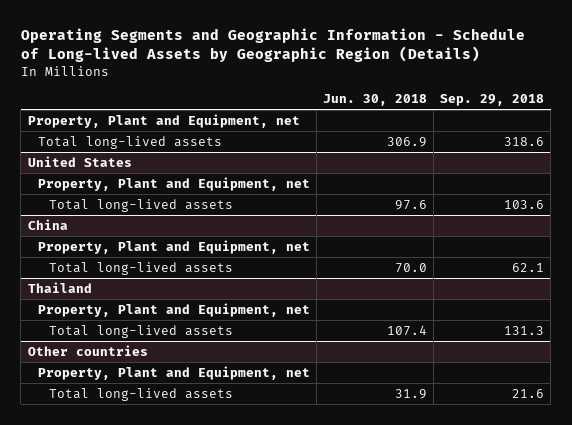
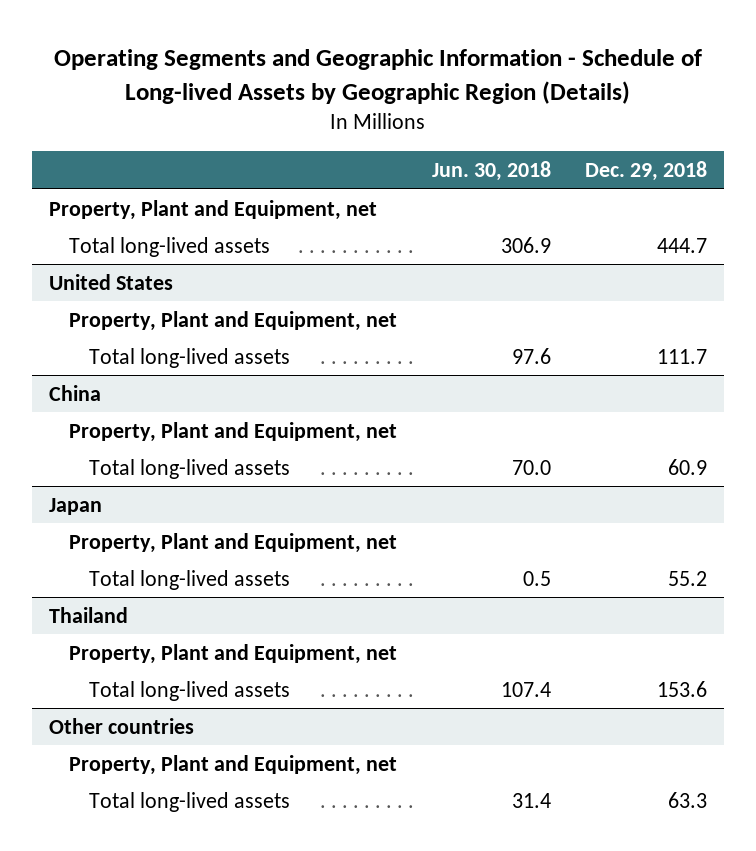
[440,93,545,106] Sep. 29, 2018 -> none
none -> [585,161,708,182] Dec. 29, 2018
none -> [49,497,103,515] Japan
none -> [68,532,397,553] Property, Plant and Equipment, net
none -> [88,569,290,590] Total long-lived assets
[395,388,428,399] 31.9 -> [511,792,551,808] 31.4

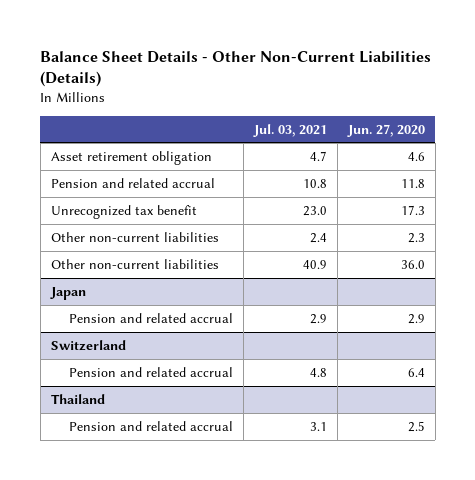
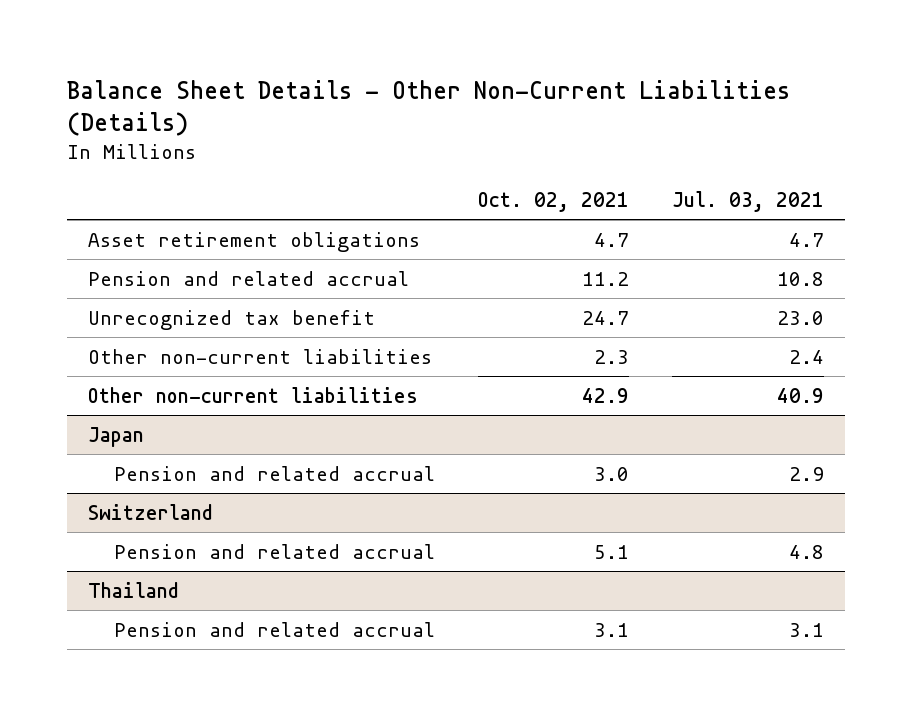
[346,123,425,137] Jun. 27, 2020 -> none
none -> [477,191,629,212] Oct. 02, 2021
[50,150,212,165] Asset retirement obligation -> [88,231,421,252] Asset retirement obligations

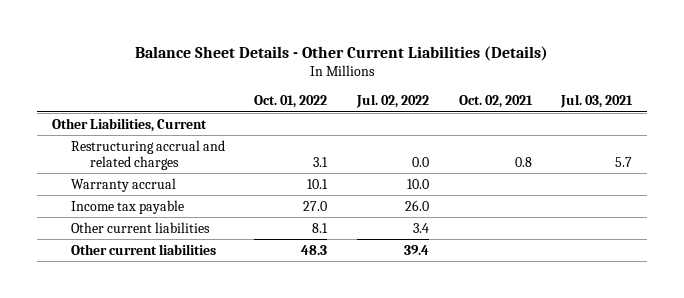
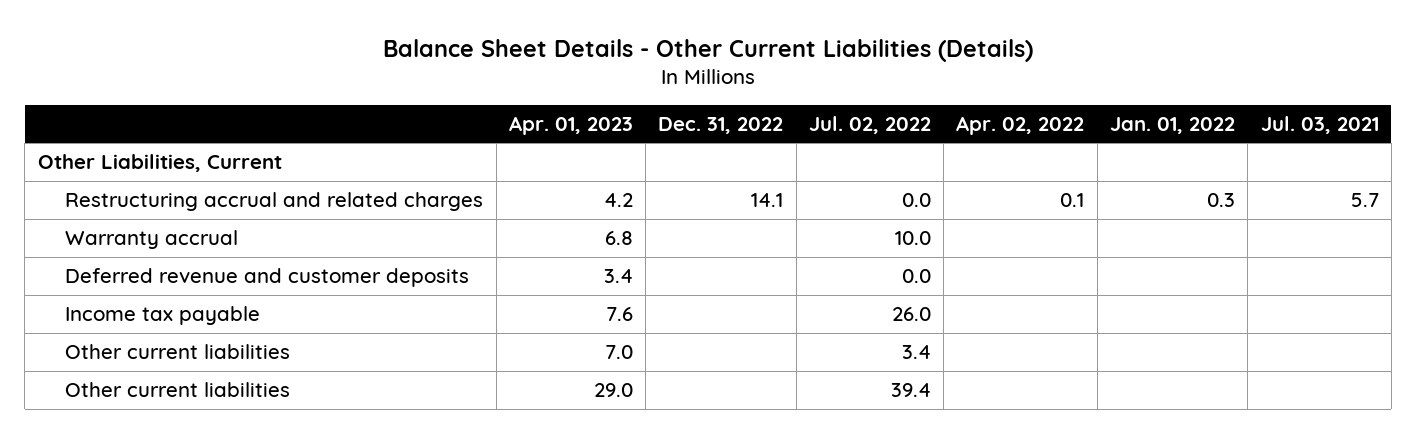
[254,95,328,109] Oct. 01, 2022 -> none
[458,95,533,109] Oct. 02, 2021 -> none
none -> [508,115,633,135] Apr. 01, 2023
none -> [658,116,784,134] Dec. 31, 2022
none -> [956,115,1085,135] Apr. 02, 2022
none -> [1110,116,1236,134] Jan. 01, 2022
none -> [65,268,470,288] Deferred revenue and customer deposits

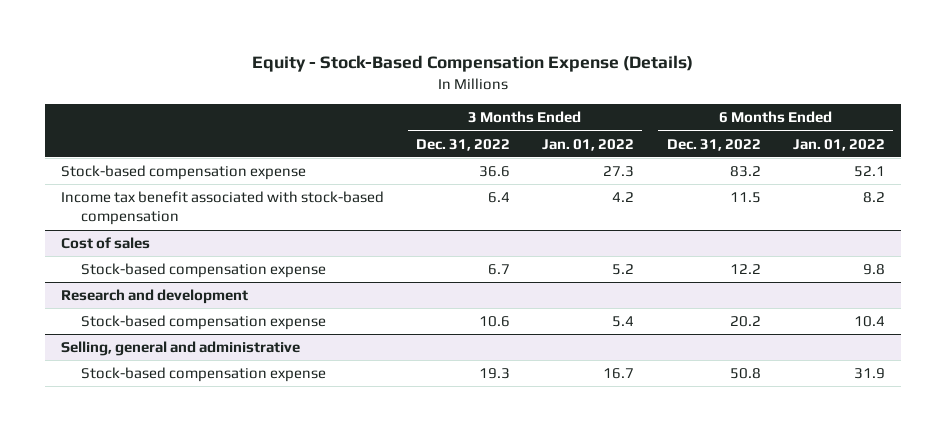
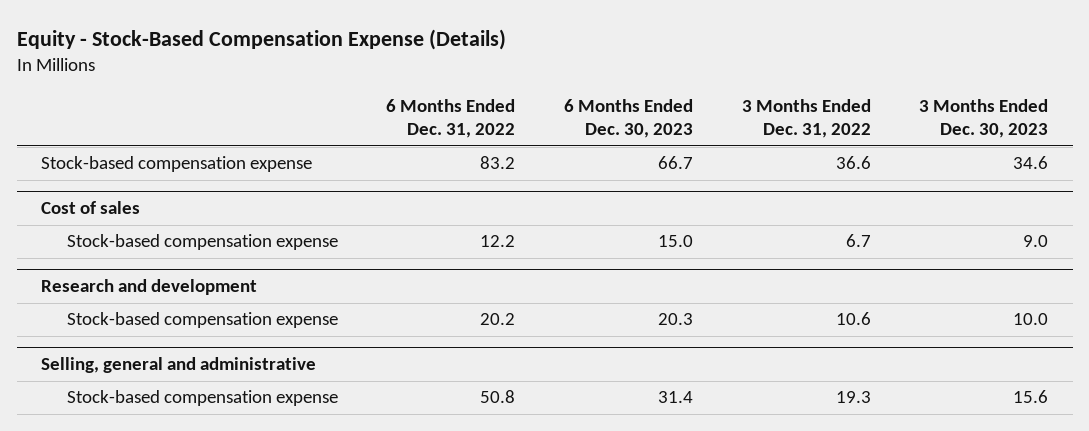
[542,138,635,151] Jan. 01, 2022 -> none
[792,138,885,151] Jan. 01, 2022 -> none
none -> [563,98,693,139] 6 Months Ended Dec. 30, 2023
none -> [919,98,1049,139] 3 Months Ended Dec. 30, 2023
[61,191,385,226] Income tax benefit associated with stock-based compensation -> none

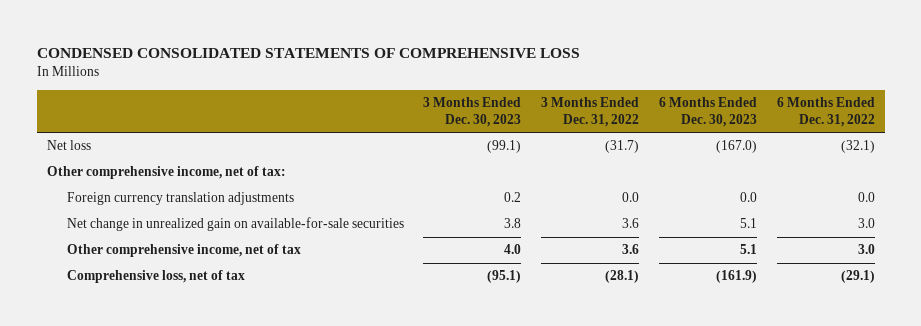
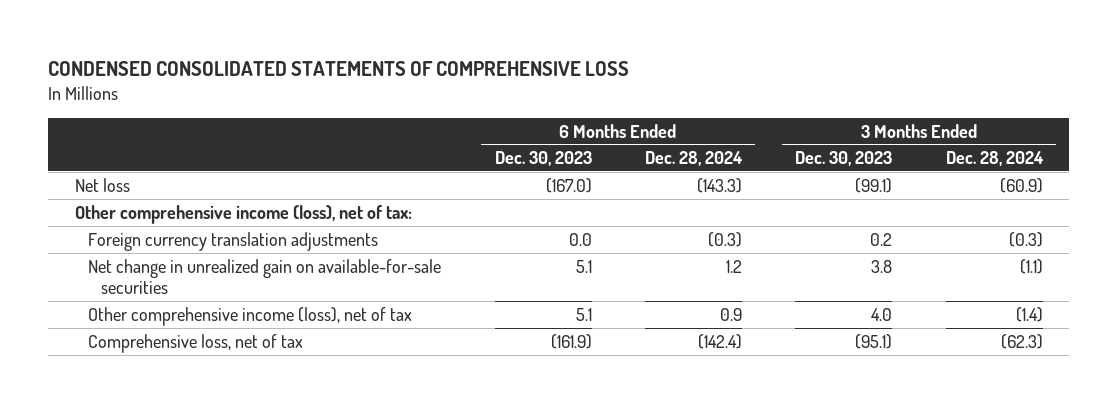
[541,97,640,127] 3 Months Ended Dec. 31, 2022 -> none
[776,97,875,127] 6 Months Ended Dec. 31, 2022 -> none
none -> [644,151,743,167] Dec. 28, 2024
none -> [945,151,1044,167] Dec. 28, 2024
[46,166,286,180] Other comprehensive income, net of tax: -> [75,204,413,224] Other comprehensive income (loss), net of tax:
[66,244,301,258] Other comprehensive income, net of tax -> [88,306,413,326] Other comprehensive income (loss), net of tax

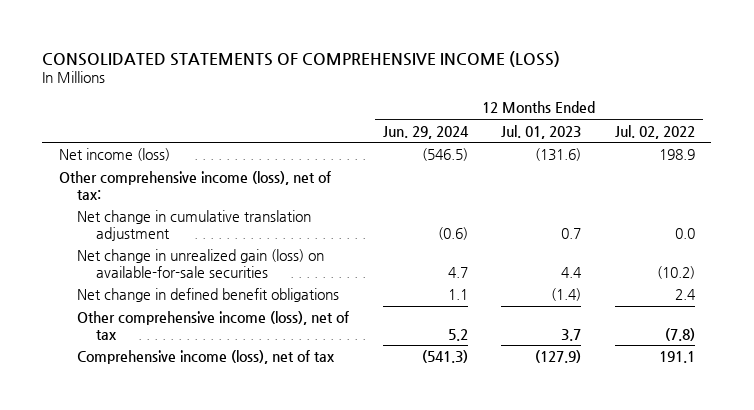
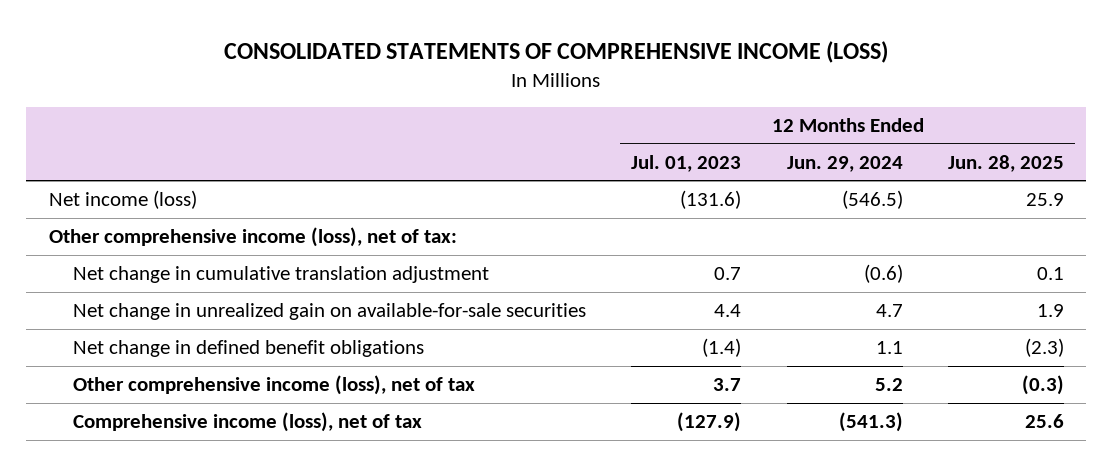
[614,124,695,139] Jul. 02, 2022 -> none
none -> [947,154,1064,172] Jun. 28, 2025
[77,249,325,278] Net change in unrealized gain (loss) on available-for-sale securities -> [73,303,587,321] Net change in unrealized gain on available-for-sale securities

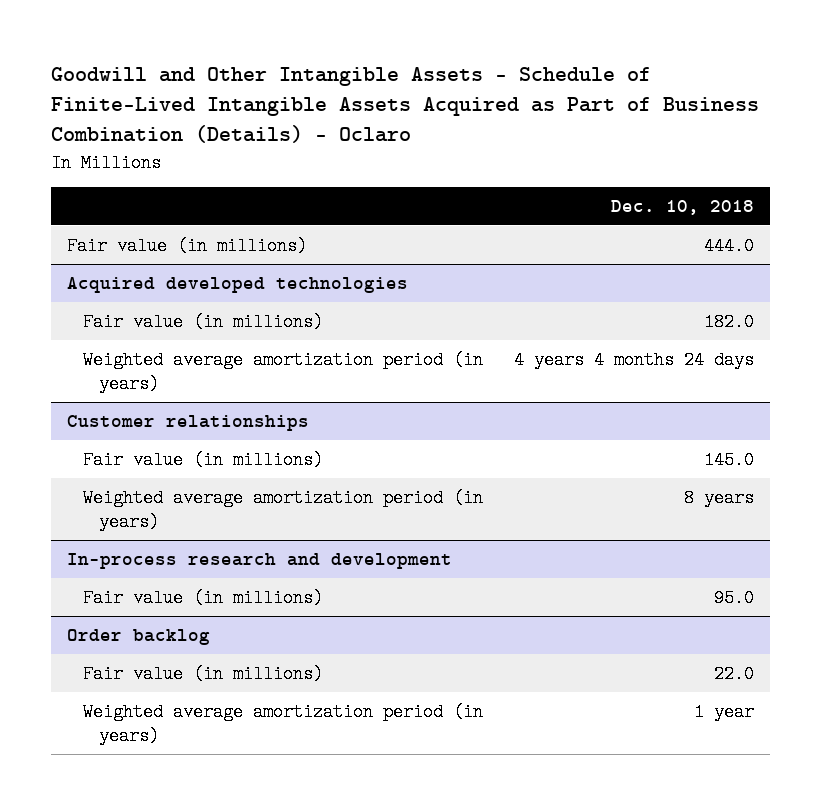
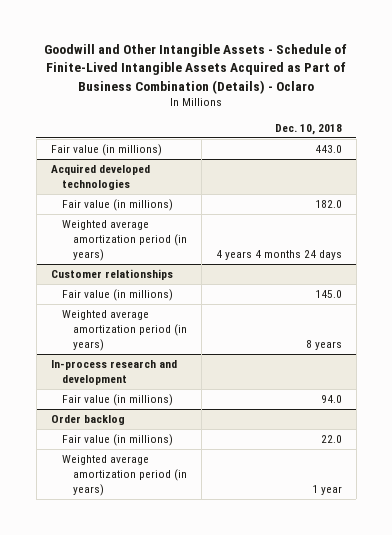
[704,236,755,255] 444.0 -> [314,145,342,154] 443.0
[714,588,755,607] 95.0 -> [320,395,342,404] 94.0

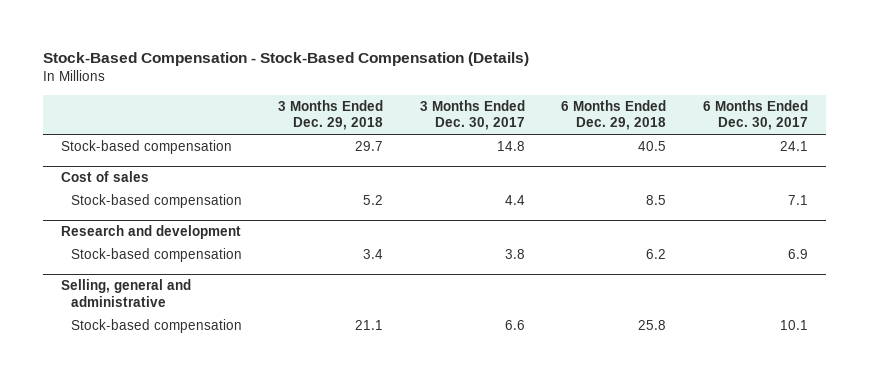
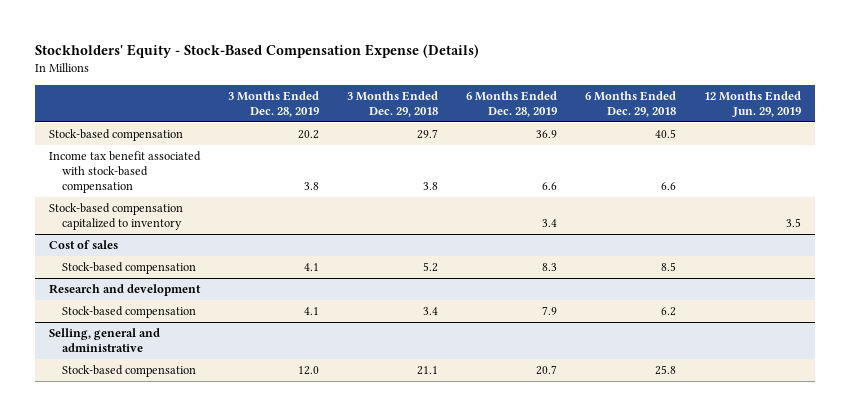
[42,52,529,67] Stock-Based Compensation - Stock-Based Compensation (Details) -> [35,44,480,59] Stockholders' Equity - Stock-Based Compensation Expense (Details)
[419,99,525,131] 3 Months Ended Dec. 30, 2017 -> none
[702,99,808,131] 6 Months Ended Dec. 30, 2017 -> none
none -> [228,90,320,117] 3 Months Ended Dec. 28, 2019
none -> [466,90,558,117] 6 Months Ended Dec. 28, 2019
none -> [704,90,802,117] 12 Months Ended Jun. 29, 2019
none -> [49,151,202,193] Income tax benefit associated with stock-based compensation
none -> [49,203,184,231] Stock-based compensation capitalized to inventory

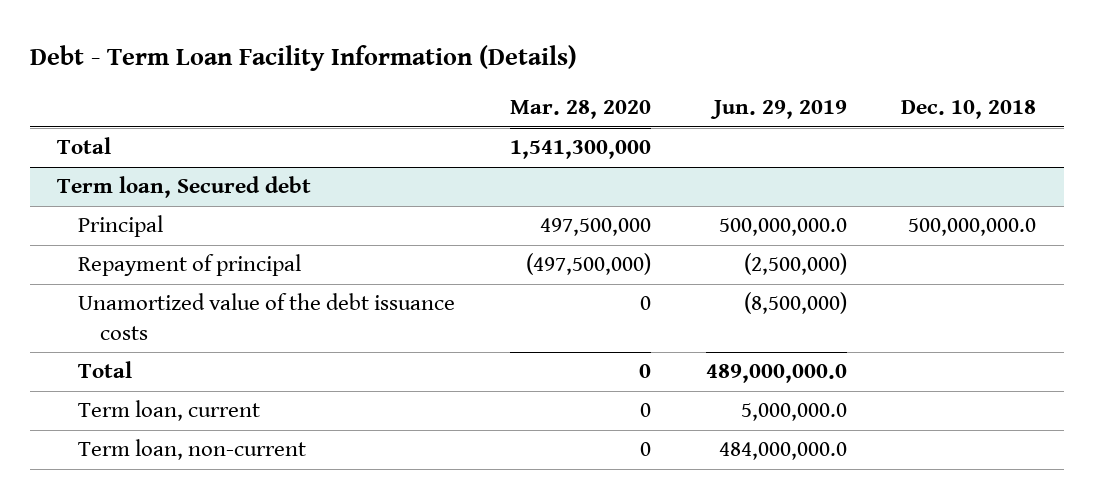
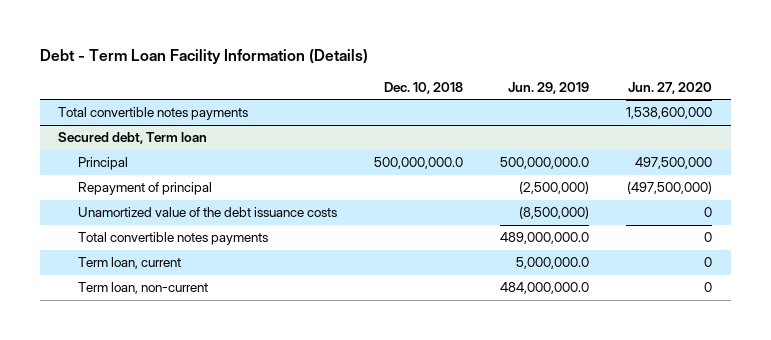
[510,100,652,120] Mar. 28, 2020 -> none
none -> [628,81,713,94] Jun. 27, 2020
[57,137,112,155] Total -> [58,107,249,121] Total convertible notes payments
[57,176,312,199] Term loan, Secured debt -> [58,132,208,145] Secured debt, Term loan
[78,361,133,379] Total -> [78,232,269,246] Total convertible notes payments

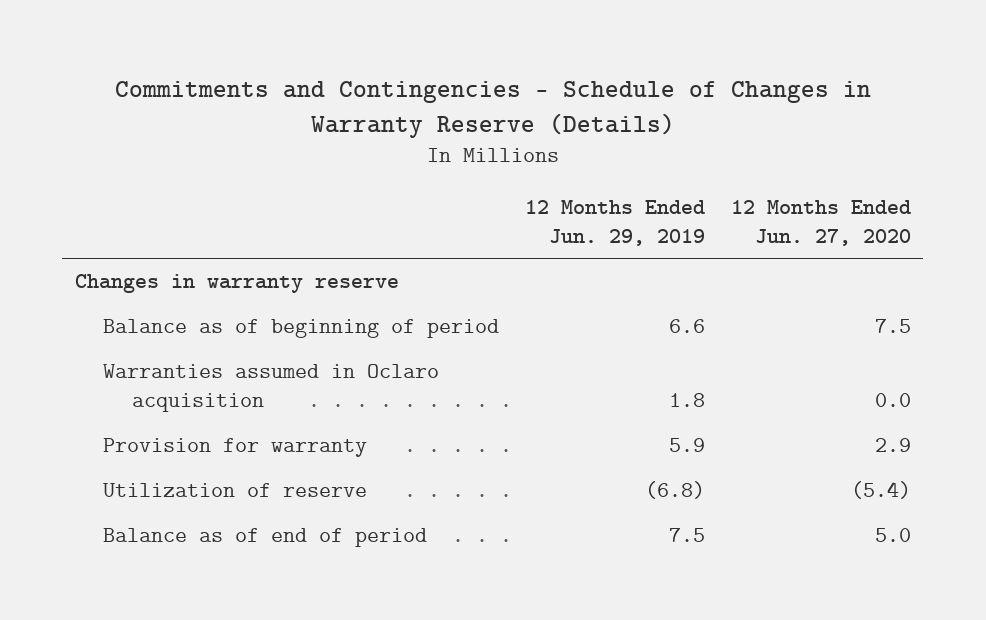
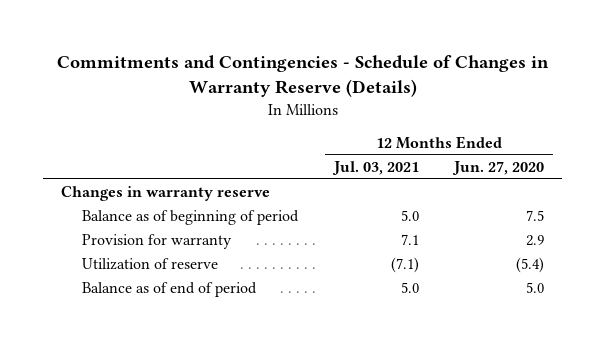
[525,200,706,246] 12 Months Ended Jun. 29, 2019 -> none
none -> [331,161,419,176] Jul. 03, 2021
[103,364,440,413] Warranties assumed in Oclaro acquisition -> none

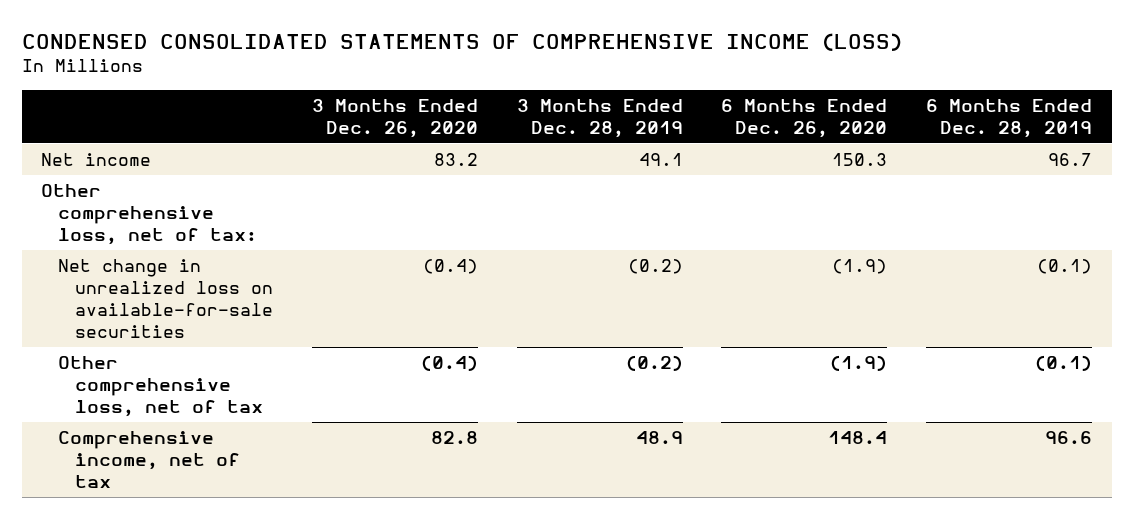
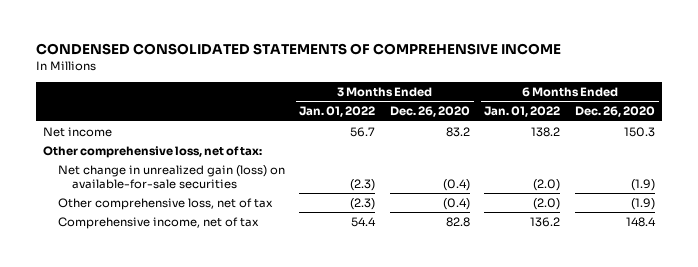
[21,32,902,51] CONDENSED CONSOLIDATED STATEMENTS OF COMPREHENSIVE INCOME (LOSS) -> [36,43,562,56] CONDENSED CONSOLIDATED STATEMENTS OF COMPREHENSIVE INCOME
[516,99,683,139] 3 Months Ended Dec. 28, 2019 -> none
[926,99,1093,139] 6 Months Ended Dec. 28, 2019 -> none
none -> [299,106,376,118] Jan. 01, 2022
none -> [484,106,561,118] Jan. 01, 2022
[58,259,274,339] Net change in unrealized loss on available-for-sale securities -> [57,164,285,189] Net change in unrealized gain (loss) on available-for-sale securities

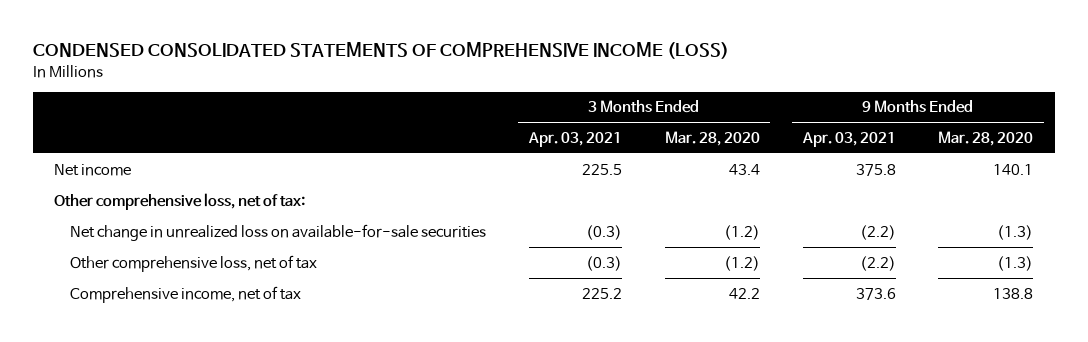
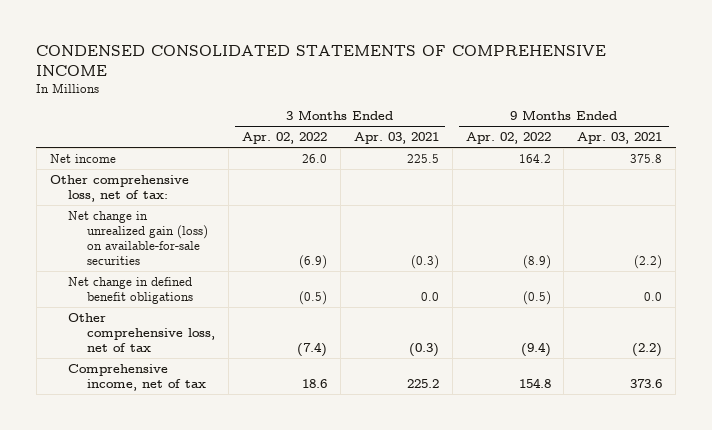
[32,42,729,60] CONDENSED CONSOLIDATED STATEMENTS OF COMPREHENSIVE INCOME (LOSS) -> [36,45,607,76] CONDENSED CONSOLIDATED STATEMENTS OF COMPREHENSIVE INCOME
[664,130,760,146] Mar. 28, 2020 -> none
[938,130,1034,146] Mar. 28, 2020 -> none
none -> [241,132,327,145] Apr. 02, 2022
none -> [465,132,551,145] Apr. 02, 2022
[69,223,486,241] Net change in unrealized loss on available-for-sale securities -> [68,210,208,266] Net change in unrealized gain (loss) on available-for-sale securities
none -> [68,276,193,304] Net change in defined benefit obligations

